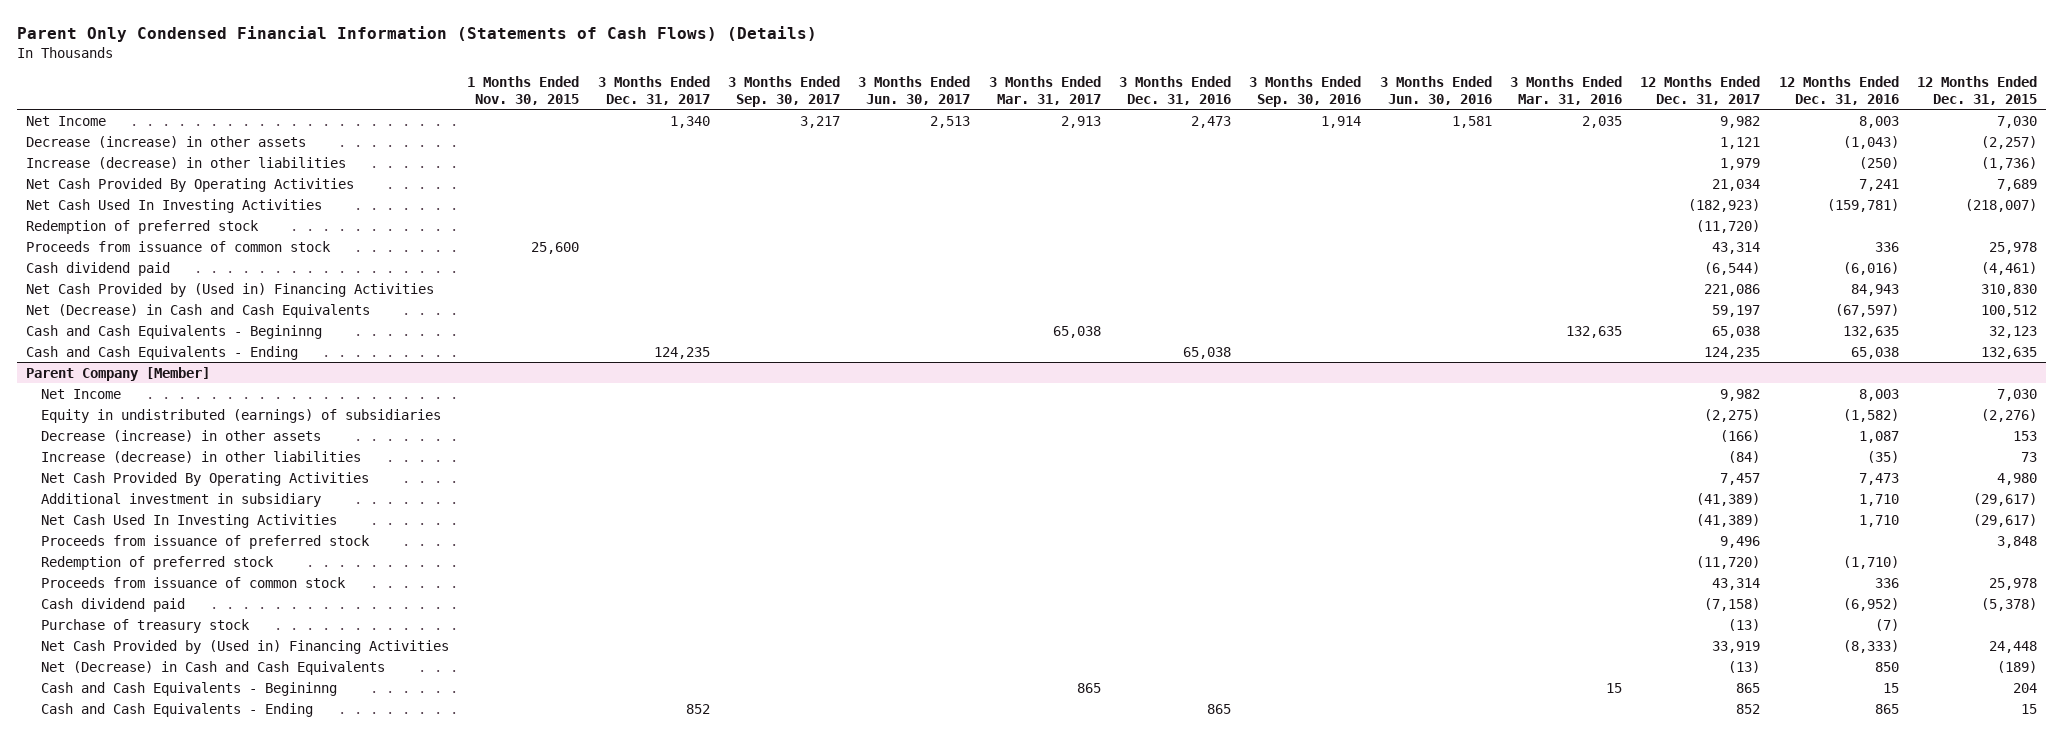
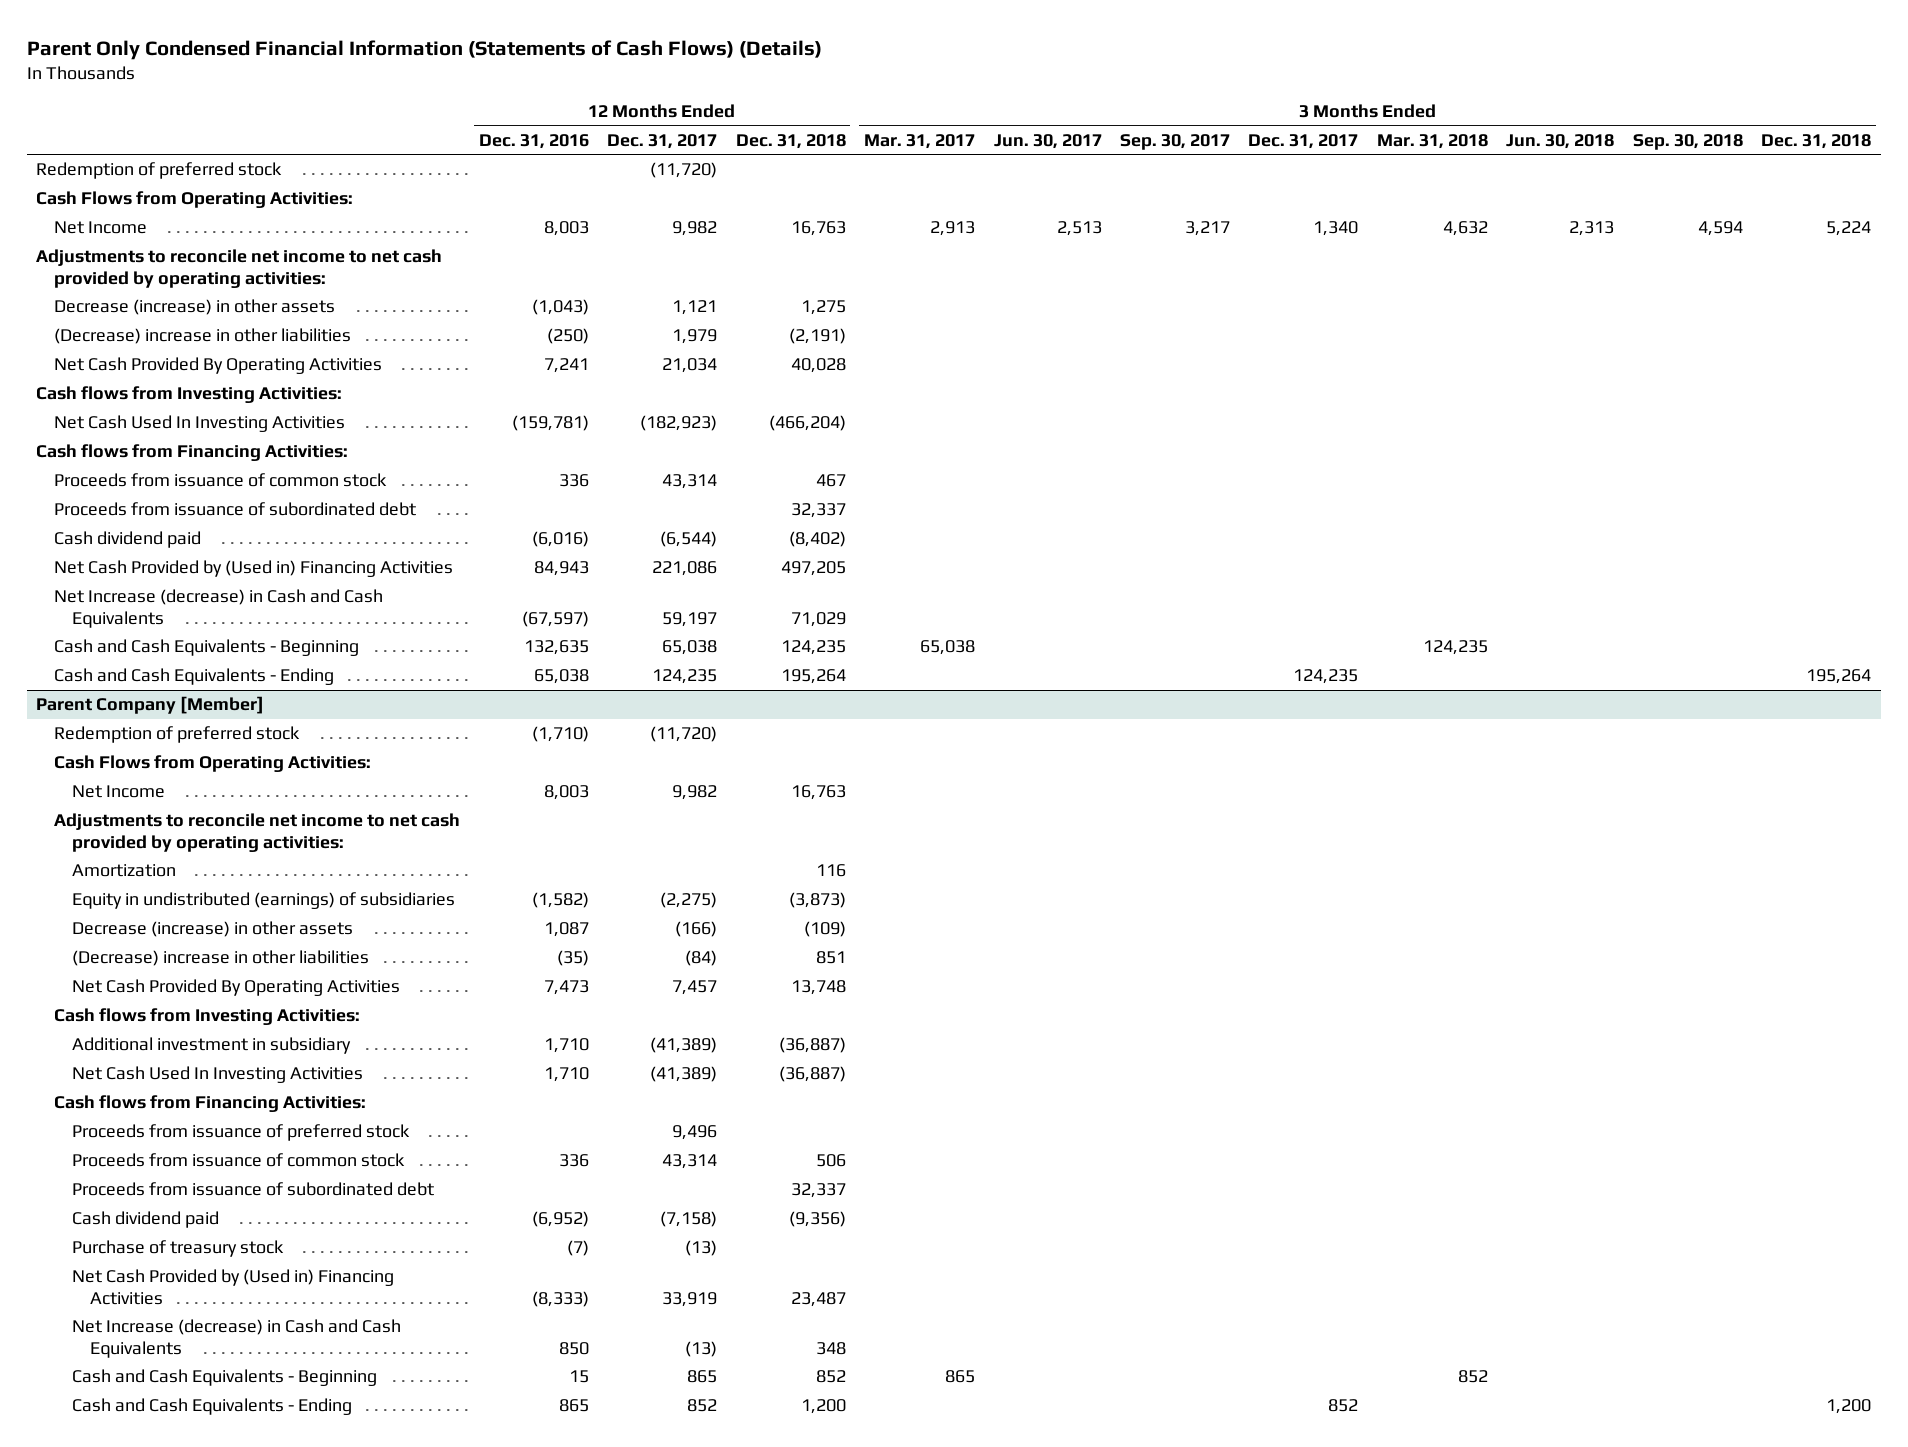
[467,76,580,105] 1 Months Ended Nov. 30, 2015 -> none
[1119,76,1232,105] 3 Months Ended Dec. 31, 2016 -> none
[1249,76,1362,107] 3 Months Ended Sep. 30, 2016 -> none
[1379,76,1492,105] 3 Months Ended Jun. 30, 2016 -> none
[1510,76,1623,105] 3 Months Ended Mar. 31, 2016 -> none
[1917,76,2038,105] 12 Months Ended Dec. 31, 2015 -> none
none -> [735,133,846,149] Dec. 31, 2018
none -> [1376,133,1488,149] Mar. 31, 2018
none -> [1506,133,1615,149] Jun. 30, 2018
none -> [1632,133,1743,150] Sep. 30, 2018
none -> [1761,133,1872,149] Dec. 31, 2018
[25,219,259,234] Redemption of preferred stock -> [36,162,283,180] Redemption of preferred stock
none -> [36,191,354,209] Cash Flows from Operating Activities:
none -> [36,249,443,288] Adjustments to reconcile net income to net cash provided by operating activities:
[25,156,346,169] Increase (decrease) in other liabilities -> [54,328,352,345] (Decrease) increase in other liabilities
none -> [36,386,343,404] Cash flows from Investing Activities:
none -> [36,444,349,462] Cash flows from Financing Activities:
none -> [54,502,417,517] Proceeds from issuance of subordinated debt
[25,303,370,318] Net (Decrease) in Cash and Cash Equivalents -> [54,589,384,628] Net Increase (decrease) in Cash and Cash Equivalents
[25,324,322,339] Cash and Cash Equivalents - Begininng -> [54,639,360,657] Cash and Cash Equivalents - Beginning
[40,555,274,570] Redemption of preferred stock -> [54,726,301,744] Redemption of preferred stock
none -> [54,755,372,773] Cash Flows from Operating Activities:
none -> [54,813,461,852] Adjustments to reconcile net income to net cash provided by operating activities:
none -> [71,864,176,878] Amortization
[40,450,361,463] Increase (decrease) in other liabilities -> [71,950,369,967] (Decrease) increase in other liabilities
none -> [54,1008,361,1026] Cash flows from Investing Activities:
none -> [54,1095,367,1113] Cash flows from Financing Activities:
none -> [71,1182,434,1197] Proceeds from issuance of subordinated debt
[40,660,385,675] Net (Decrease) in Cash and Cash Equivalents -> [71,1319,401,1358] Net Increase (decrease) in Cash and Cash Equivalents
[40,681,337,696] Cash and Cash Equivalents - Begininng -> [71,1369,377,1387] Cash and Cash Equivalents - Beginning

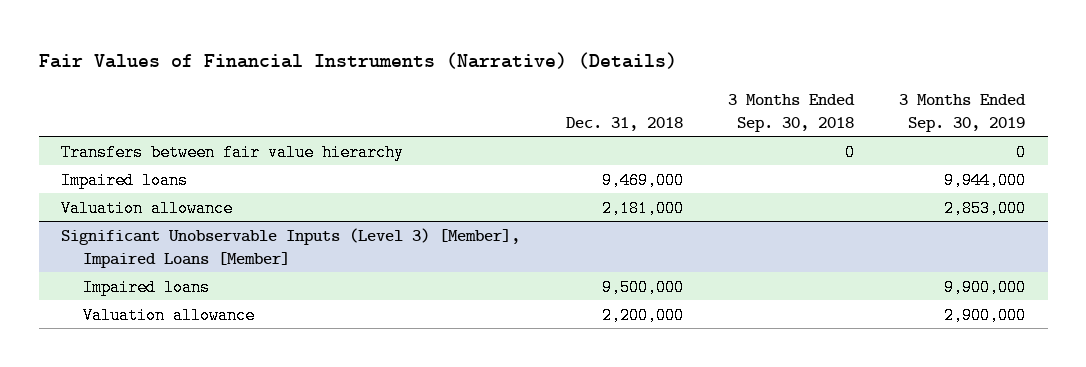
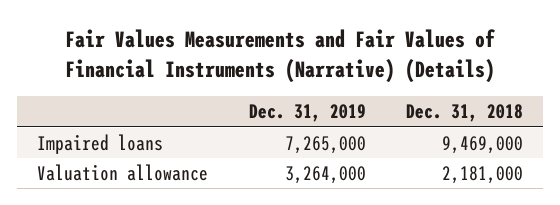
[38,51,677,69] Fair Values of Financial Instruments (Narrative) (Details) -> [65,28,497,83] Fair Values Measurements and Fair Values of Financial Instruments (Narrative) (Details)
[727,93,855,132] 3 Months Ended Sep. 30, 2018 -> none
[899,93,1027,132] 3 Months Ended Sep. 30, 2019 -> none
none -> [248,104,366,123] Dec. 31, 2019
[61,143,405,161] Transfers between fair value hierarchy -> none
[61,227,521,268] Significant Unobservable Inputs (Level 3) [Member], Impaired Loans [Member] -> none
[82,278,210,296] Impaired loans -> none
[82,306,255,324] Valuation allowance -> none

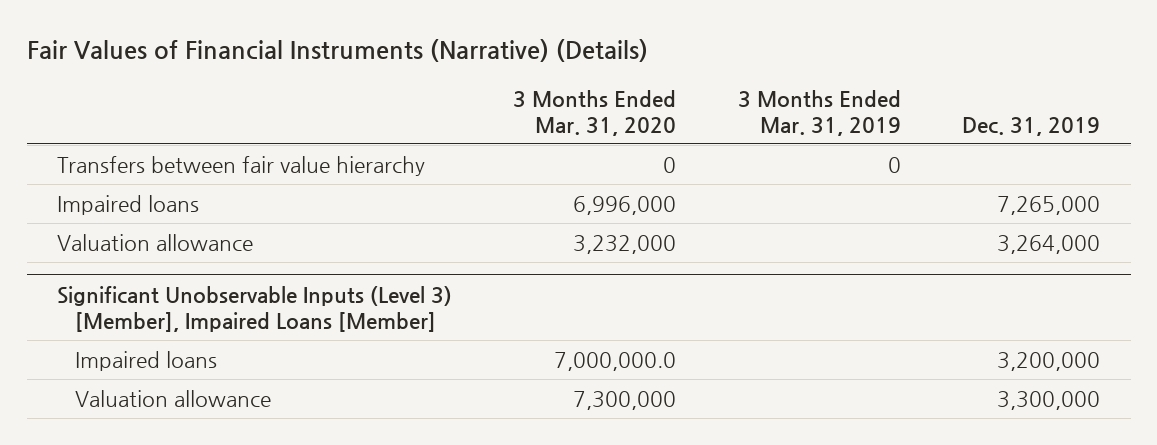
[65,28,497,83] Fair Values Measurements and Fair Values of Financial Instruments (Narrative) (Details) -> [26,39,648,63] Fair Values of Financial Instruments (Narrative) (Details)
[406,104,524,123] Dec. 31, 2018 -> none
none -> [513,89,677,136] 3 Months Ended Mar. 31, 2020
none -> [737,89,901,136] 3 Months Ended Mar. 31, 2019
none -> [57,155,426,176] Transfers between fair value hierarchy
none -> [57,285,453,332] Significant Unobservable Inputs (Level 3) [Member], Impaired Loans [Member]
none -> [74,350,217,371] Impaired loans
none -> [74,389,271,407] Valuation allowance

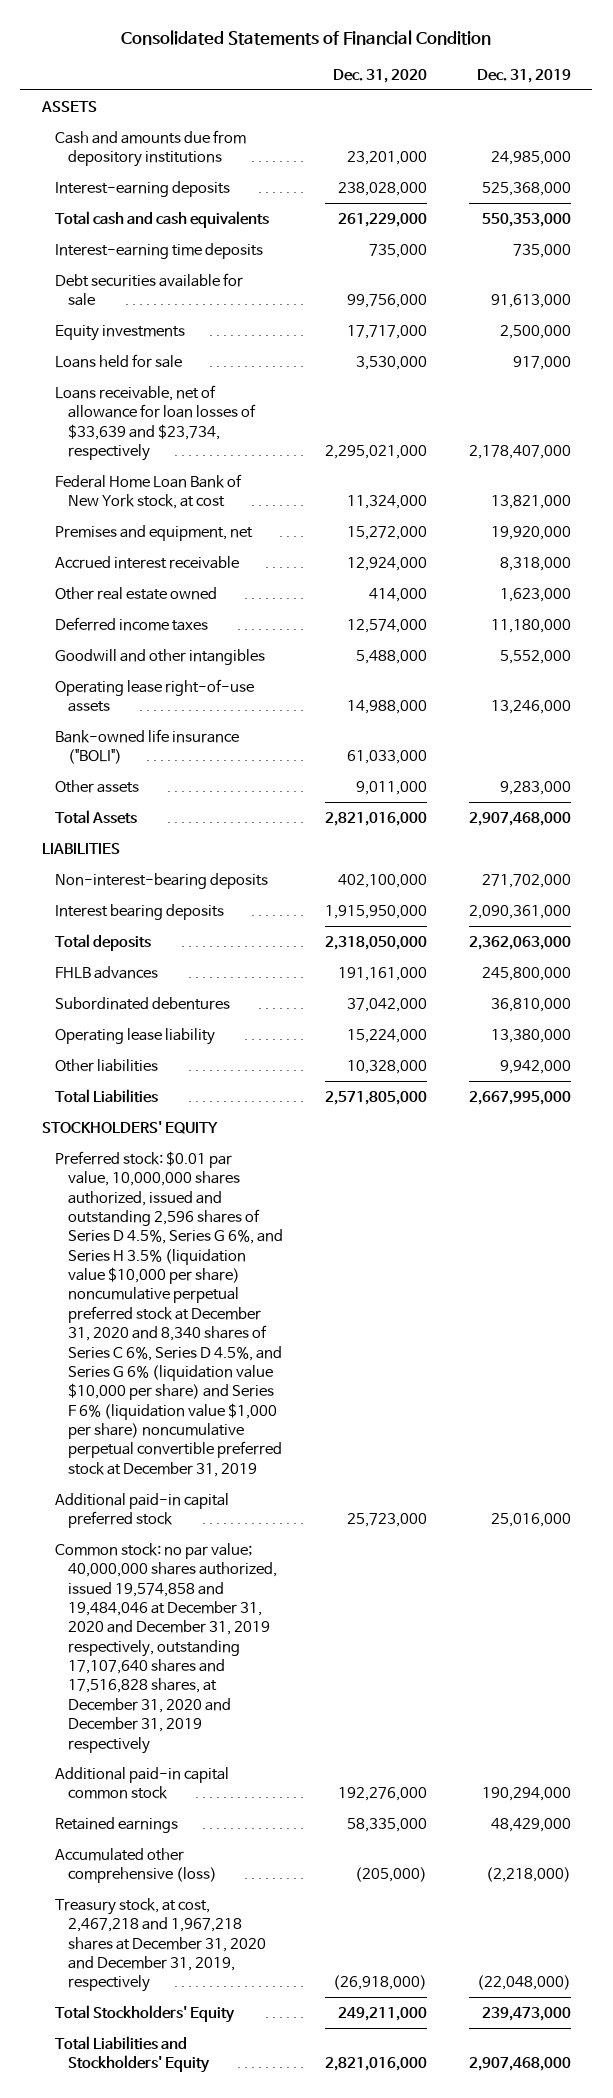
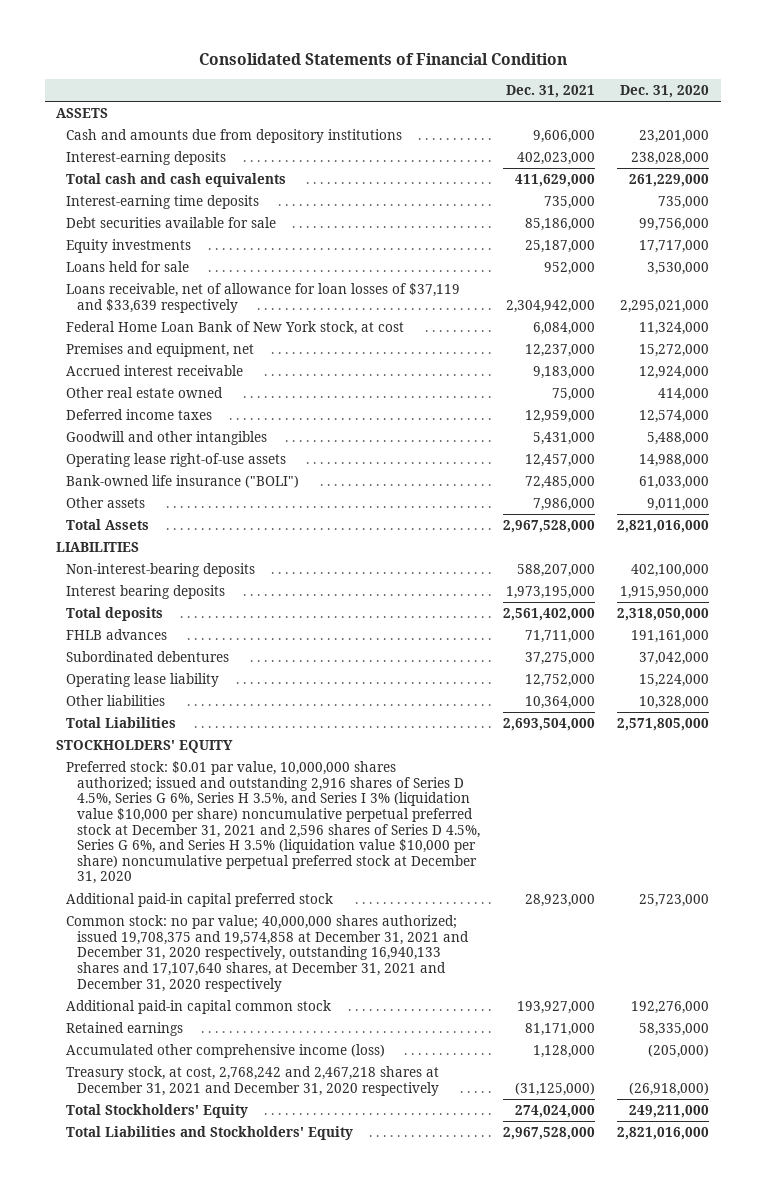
[477,68,572,83] Dec. 31, 2019 -> none
none -> [505,84,595,98] Dec. 31, 2021
[54,384,257,461] Loans receivable, net of allowance for loan losses of $33,639 and $23,734, respectively -> [66,283,461,313] Loans receivable, net of allowance for loan losses of $37,119 and $33,639 respectively
[54,1150,284,1477] Preferred stock: $0.01 par value, 10,000,000 shares authorized, issued and outstanding 2,596 shares of Series D 4.5%, Series G 6%, and Series H 3.5% (liquidation value $10,000 per share) noncumulative perpetual preferred stock at December 31, 2020 and 8,340 shares of Series C 6%, Series D 4.5%, and Series G 6% (liquidation value $10,000 per share) and Series F 6% (liquidation value $1,000 per share) noncumulative perpetual convertible preferred stock at December 31, 2019 -> [66,761,480,885] Preferred stock: $0.01 par value, 10,000,000 shares authorized; issued and outstanding 2,916 shares of Series D 4.5%, Series G 6%, Series H 3.5%, and Series I 3% (liquidation value $10,000 per share) noncumulative perpetual preferred stock at December 31, 2021 and 2,596 shares of Series D 4.5%, Series G 6%, and Series H 3.5% (liquidation value $10,000 per share) noncumulative perpetual preferred stock at December 31, 2020
[54,1542,278,1754] Common stock: no par value; 40,000,000 shares authorized, issued 19,574,858 and 19,484,046 at December 31, 2020 and December 31, 2019 respectively, outstanding 17,107,640 shares and 17,516,828 shares, at December 31, 2020 and December 31, 2019 respectively -> [66,915,469,992] Common stock: no par value; 40,000,000 shares authorized; issued 19,708,375 and 19,574,858 at December 31, 2021 and December 31, 2020 respectively, outstanding 16,940,133 shares and 17,107,640 shares, at December 31, 2021 and December 31, 2020 respectively
[54,1847,218,1884] Accumulated other comprehensive (loss) -> [66,1044,386,1059] Accumulated other comprehensive income (loss)
[54,1897,267,1993] Treasury stock, at cost, 2,467,218 and 1,967,218 shares at December 31, 2020 and December 31, 2019, respectively -> [66,1066,440,1096] Treasury stock, at cost, 2,768,242 and 2,467,218 shares at December 31, 2021 and December 31, 2020 respectively

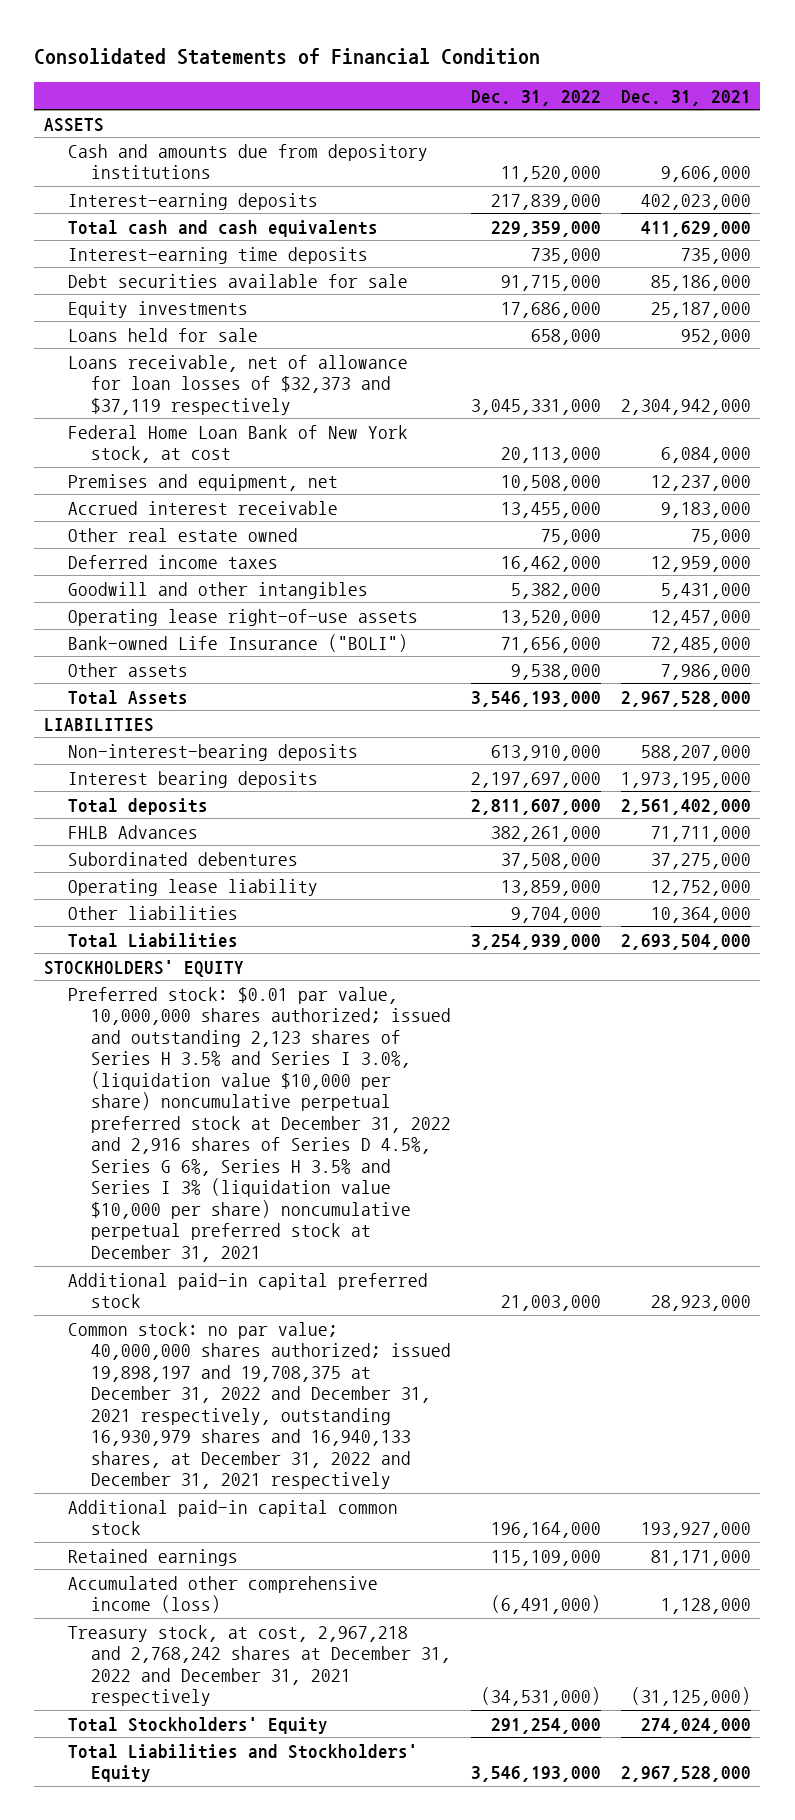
[620,84,710,98] Dec. 31, 2020 -> none
none -> [470,89,601,106] Dec. 31, 2022
[66,283,461,313] Loans receivable, net of allowance for loan losses of $37,119 and $33,639 respectively -> [67,354,408,415] Loans receivable, net of allowance for loan losses of $32,373 and $37,119 respectively
[66,475,300,489] Bank-owned life insurance ("BOLI") -> [67,633,408,652] Bank-owned Life Insurance ("BOLI")
[66,629,168,641] FHLB advances -> [67,824,198,839] FHLB Advances
[66,761,480,885] Preferred stock: $0.01 par value, 10,000,000 shares authorized; issued and outstanding 2,916 shares of Series D 4.5%, Series G 6%, Series H 3.5%, and Series I 3% (liquidation value $10,000 per share) noncumulative perpetual preferred stock at December 31, 2021 and 2,596 shares of Series D 4.5%, Series G 6%, and Series H 3.5% (liquidation value $10,000 per share) noncumulative perpetual preferred stock at December 31, 2020 -> [67,986,452,1262] Preferred stock: $0.01 par value, 10,000,000 shares authorized; issued and outstanding 2,123 shares of Series H 3.5% and Series I 3.0%, (liquidation value $10,000 per share) noncumulative perpetual preferred stock at December 31, 2022 and 2,916 shares of Series D 4.5%, Series G 6%, Series H 3.5% and Series I 3% (liquidation value $10,000 per share) noncumulative perpetual preferred stock at December 31, 2021
[66,915,469,992] Common stock: no par value; 40,000,000 shares authorized; issued 19,708,375 and 19,574,858 at December 31, 2021 and December 31, 2020 respectively, outstanding 16,940,133 shares and 17,107,640 shares, at December 31, 2021 and December 31, 2020 respectively -> [67,1321,452,1490] Common stock: no par value; 40,000,000 shares authorized; issued 19,898,197 and 19,708,375 at December 31, 2022 and December 31, 2021 respectively, outstanding 16,930,979 shares and 16,940,133 shares, at December 31, 2022 and December 31, 2021 respectively
[66,1066,440,1096] Treasury stock, at cost, 2,768,242 and 2,467,218 shares at December 31, 2021 and December 31, 2020 respectively -> [67,1624,452,1707] Treasury stock, at cost, 2,967,218 and 2,768,242 shares at December 31, 2022 and December 31, 2021 respectively

